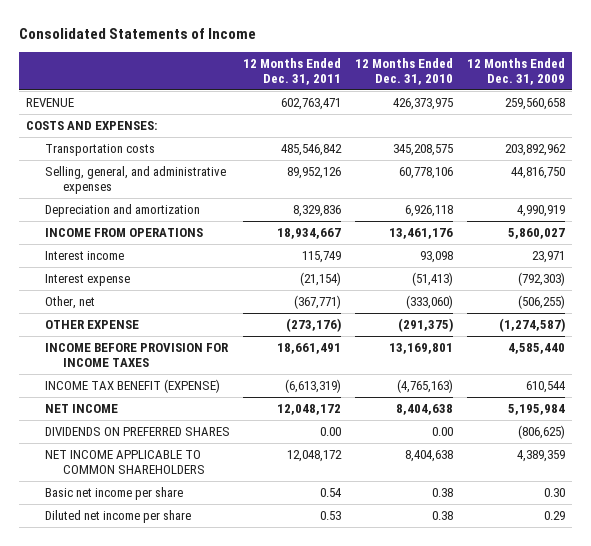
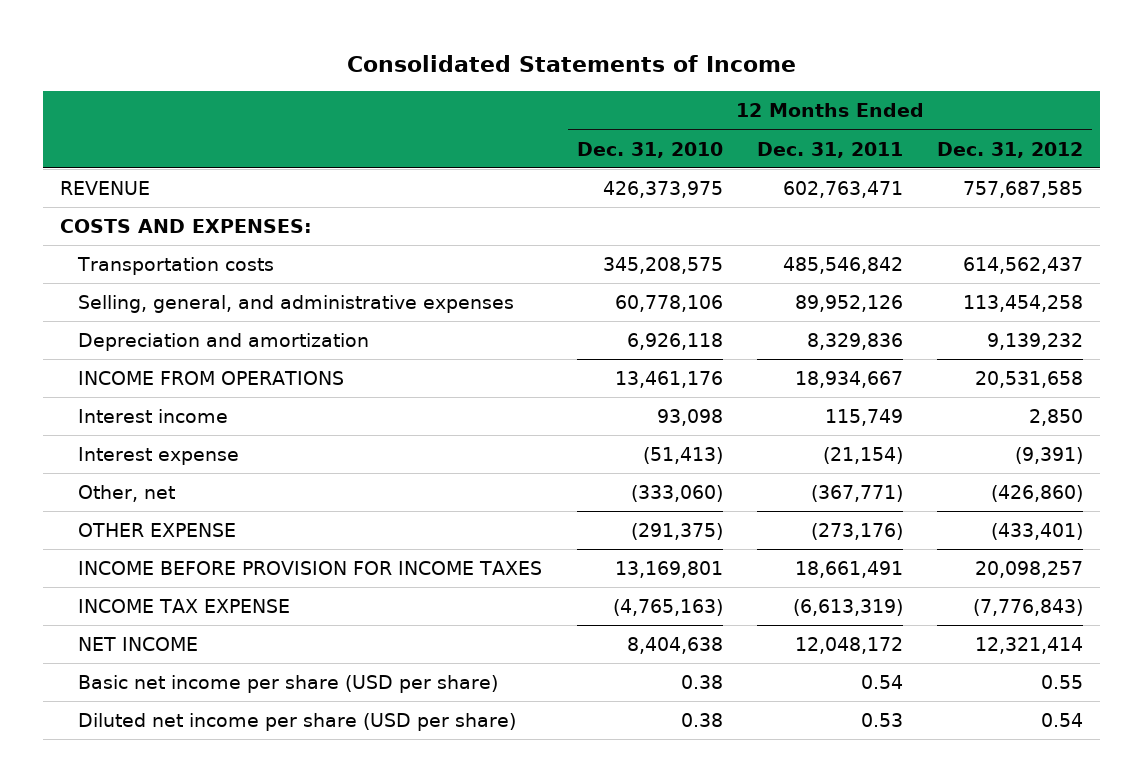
[466,57,565,86] 12 Months Ended Dec. 31, 2009 -> none
none -> [937,141,1084,158] Dec. 31, 2012
[44,378,220,393] INCOME TAX BENEFIT (EXPENSE) -> [78,599,291,614] INCOME TAX EXPENSE
[44,426,230,436] DIVIDENDS ON PREFERRED SHARES -> none
[44,449,205,475] NET INCOME APPLICABLE TO COMMON SHAREHOLDERS -> none
[44,486,183,500] Basic net income per share -> [78,675,499,694] Basic net income per share (USD per share)
[44,509,191,523] Diluted net income per share -> [78,713,517,732] Diluted net income per share (USD per share)

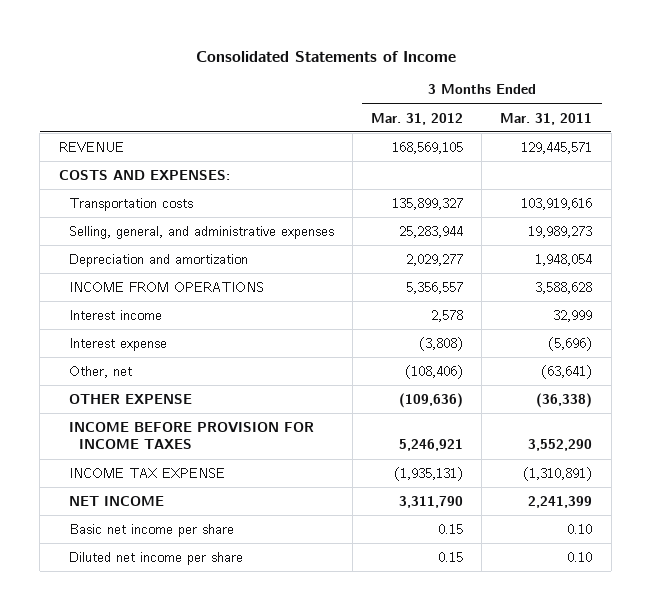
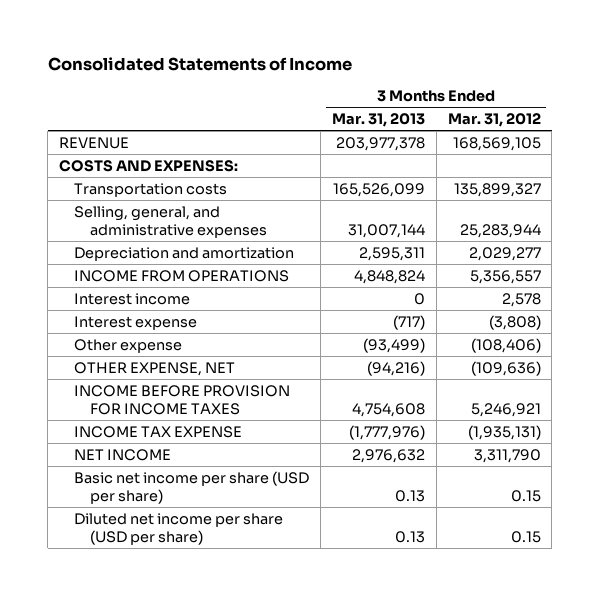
[500,112,593,125] Mar. 31, 2011 -> none
none -> [332,113,426,128] Mar. 31, 2013
[68,365,132,378] Other, net -> [74,338,183,353] Other expense
[68,393,192,404] OTHER EXPENSE -> [74,361,236,376] OTHER EXPENSE, NET
[68,523,234,537] Basic net income per share -> [74,470,310,504] Basic net income per share (USD per share)
[68,551,243,565] Diluted net income per share -> [74,512,284,545] Diluted net income per share (USD per share)

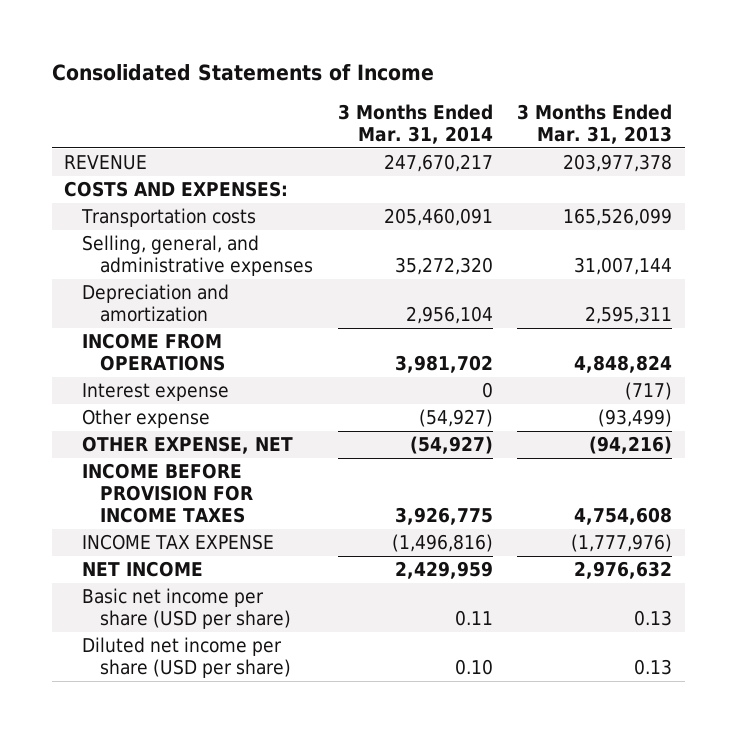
[447,113,541,128] Mar. 31, 2012 -> none
none -> [337,103,493,144] 3 Months Ended Mar. 31, 2014
[74,292,191,305] Interest income -> none

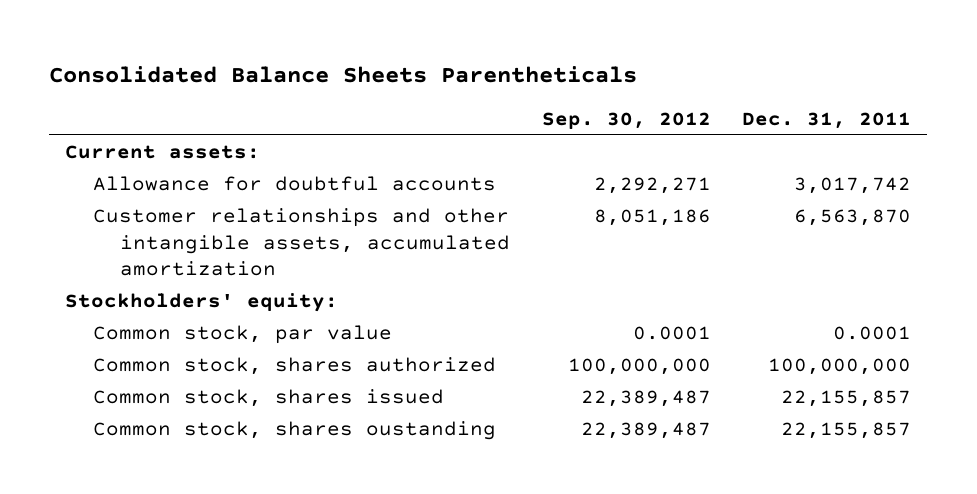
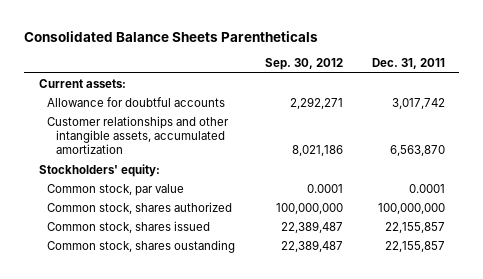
[593,209,711,227] 8,051,186 -> [291,145,343,157] 8,021,186

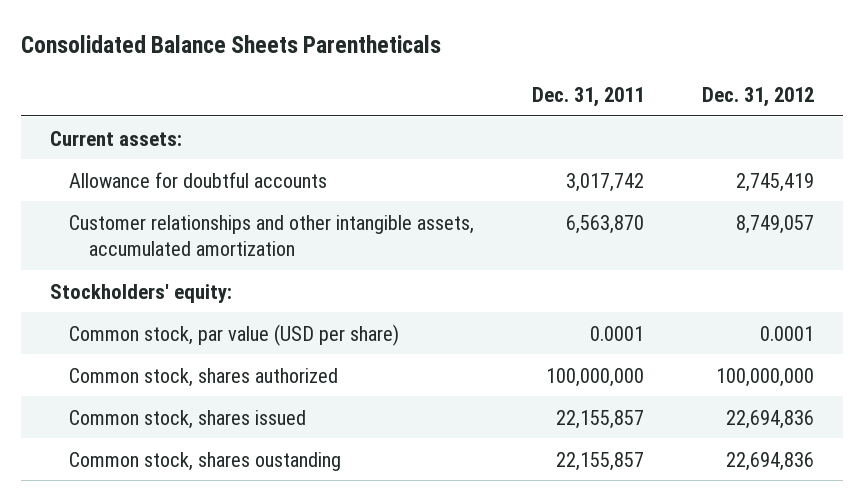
[264,58,343,71] Sep. 30, 2012 -> none
none -> [702,86,815,107] Dec. 31, 2012
[47,183,185,196] Common stock, par value -> [69,323,400,346] Common stock, par value (USD per share)

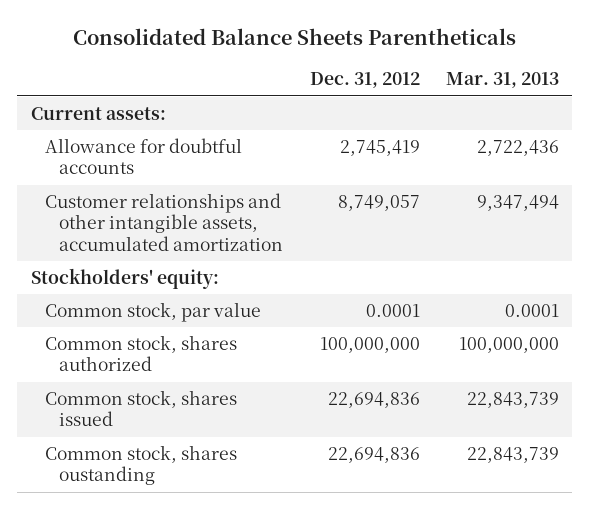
[532,86,645,107] Dec. 31, 2011 -> none
none -> [446,72,560,89] Mar. 31, 2013
[69,323,400,346] Common stock, par value (USD per share) -> [45,302,262,323] Common stock, par value

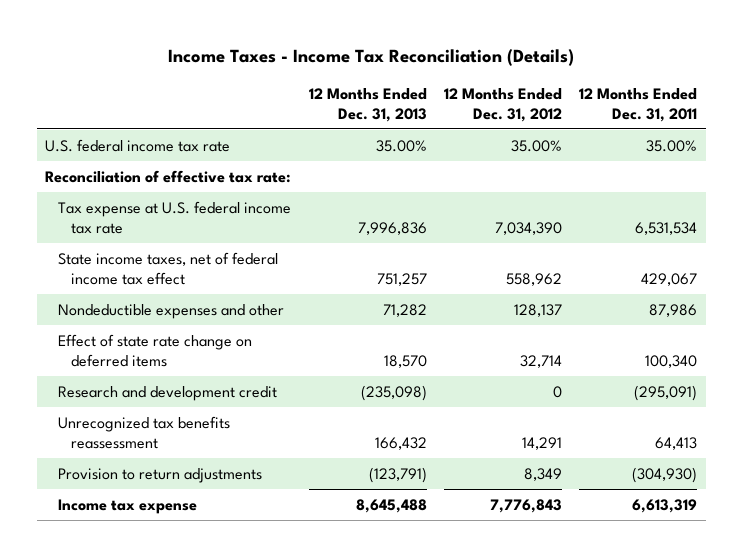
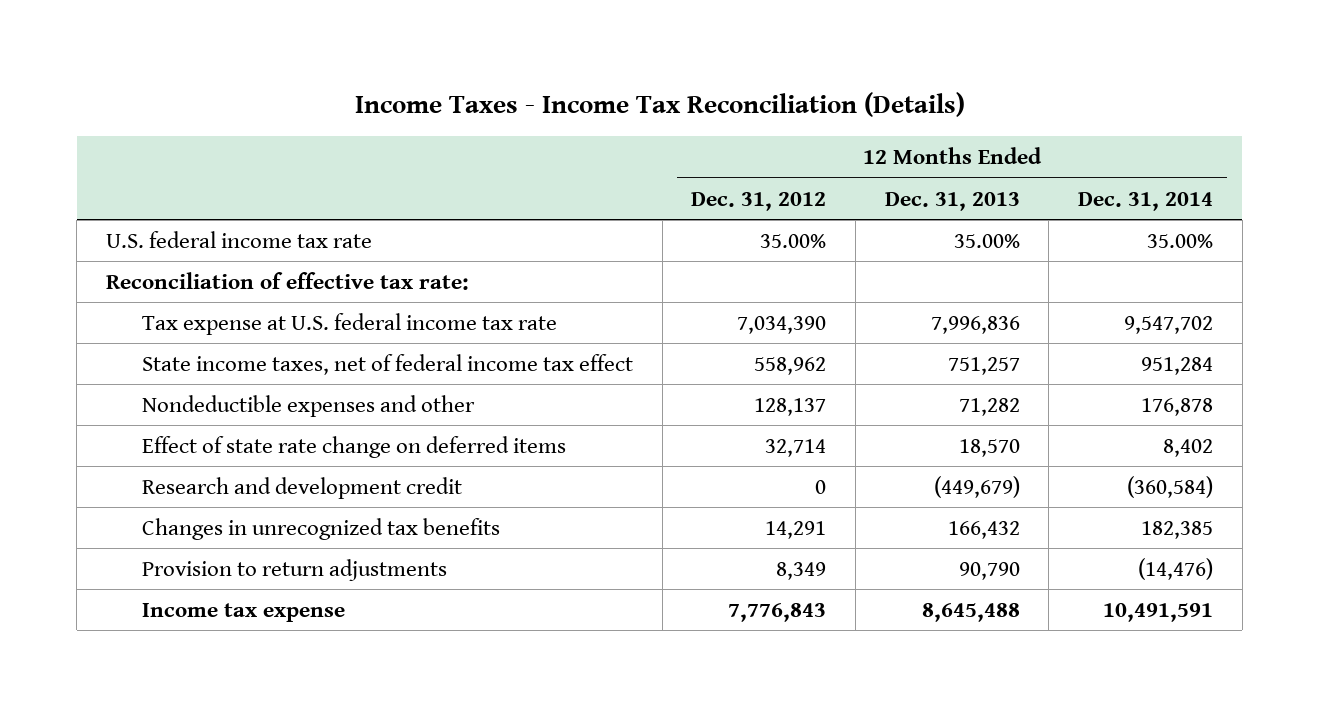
[579,87,698,122] 12 Months Ended Dec. 31, 2011 -> none
none -> [1077,191,1213,211] Dec. 31, 2014
[360,384,427,401] (235,098) -> [933,475,1020,498] (449,679)
[58,415,231,449] Unrecognized tax benefits reassessment -> [142,517,501,540] Changes in unrecognized tax benefits
[368,466,427,483] (123,791) -> [958,561,1020,580] 90,790

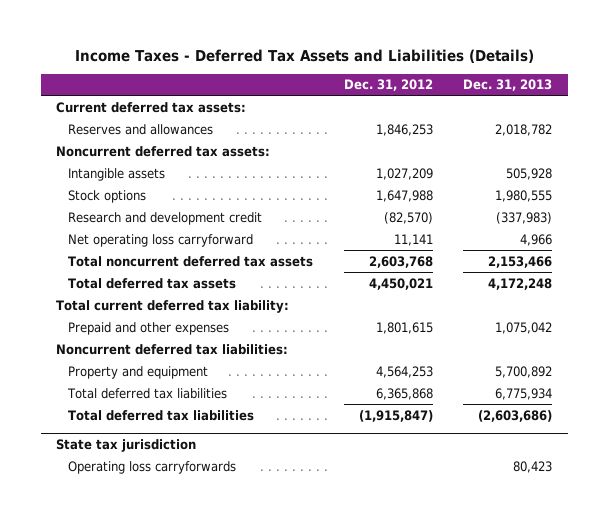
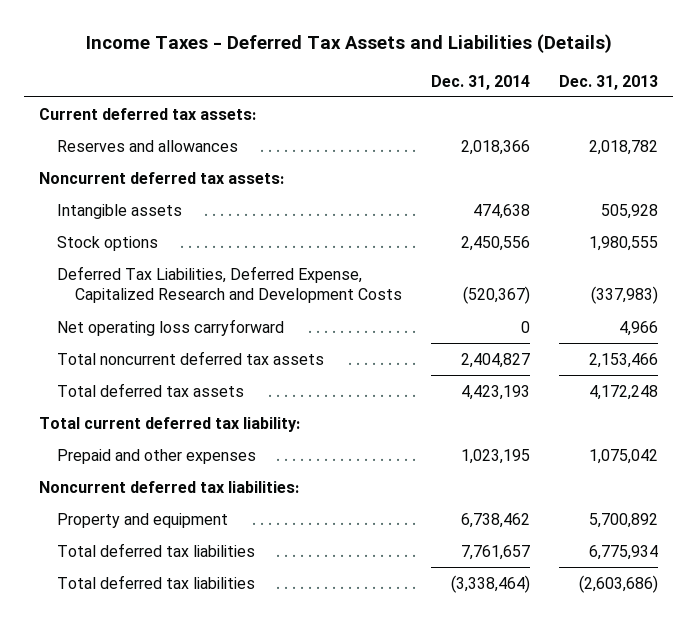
[343,79,433,92] Dec. 31, 2012 -> none
none -> [431,74,531,90] Dec. 31, 2014
[68,211,263,225] Research and development credit -> [56,265,402,304] Deferred Tax Liabilities, Deferred Expense, Capitalized Research and Development Costs
[56,439,197,453] State tax jurisdiction -> none
[68,460,237,474] Operating loss carryforwards -> none

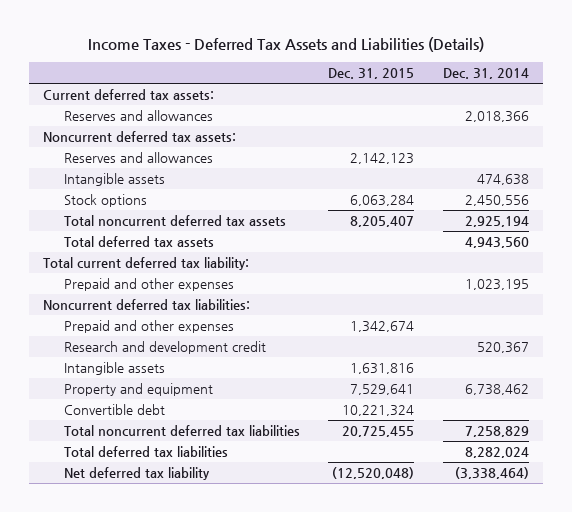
[559,74,659,90] Dec. 31, 2013 -> none
none -> [328,68,415,80] Dec. 31, 2015
none -> [63,152,213,164] Reserves and allowances
[56,265,402,304] Deferred Tax Liabilities, Deferred Expense, Capitalized Research and Development Costs -> none
[56,318,284,336] Net operating loss carryforward -> none
[461,352,531,368] 2,404,827 -> [464,216,529,228] 2,925,194
[461,384,531,400] 4,423,193 -> [464,237,529,249] 4,943,560
none -> [63,320,234,334] Prepaid and other expenses
none -> [63,341,266,355] Research and development credit
none -> [63,362,165,376] Intangible assets
none -> [63,404,165,416] Convertible debt
none -> [63,425,300,437] Total noncurrent deferred tax liabilities
[461,544,531,560] 7,761,657 -> [464,447,529,459] 8,282,024
[56,574,255,589] Total deferred tax liabilities -> [63,467,210,481] Net deferred tax liability

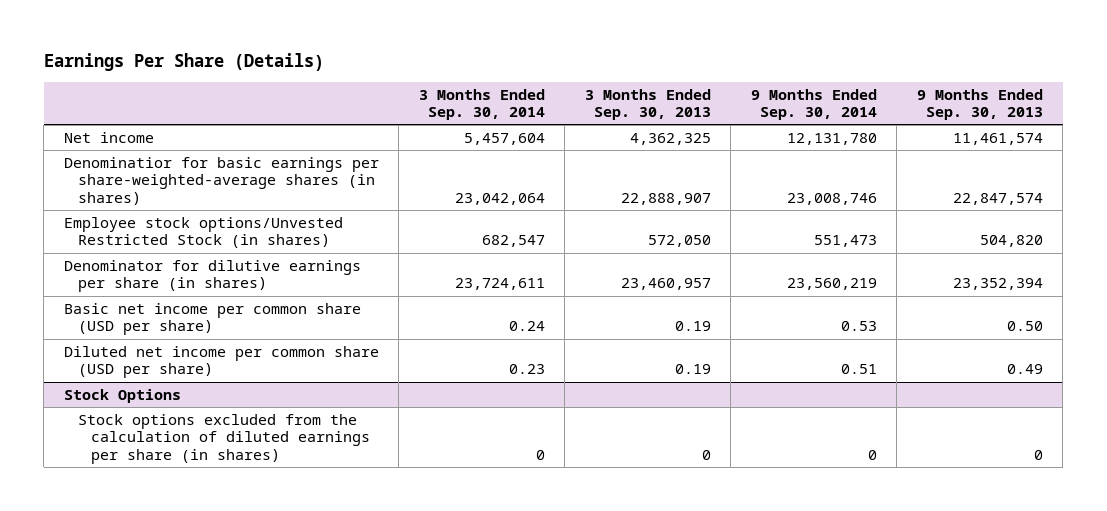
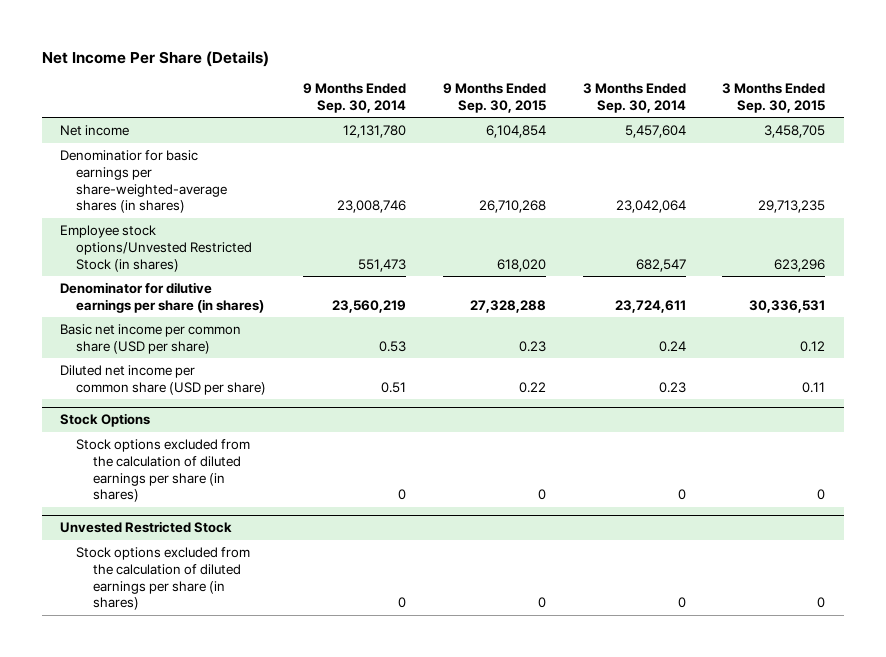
[43,52,324,71] Earnings Per Share (Details) -> [41,50,269,67] Net Income Per Share (Details)
[584,88,711,121] 3 Months Ended Sep. 30, 2013 -> none
[916,88,1043,121] 9 Months Ended Sep. 30, 2013 -> none
none -> [442,82,546,113] 9 Months Ended Sep. 30, 2015
none -> [722,82,826,113] 3 Months Ended Sep. 30, 2015
none -> [60,521,233,534] Unvested Restricted Stock
none -> [76,546,251,611] Stock options excluded from the calculation of diluted earnings per share (in shares)

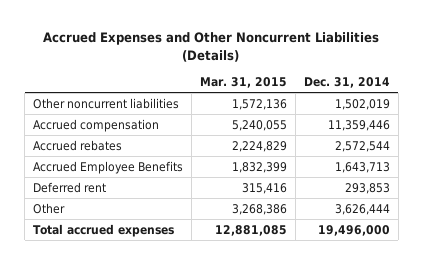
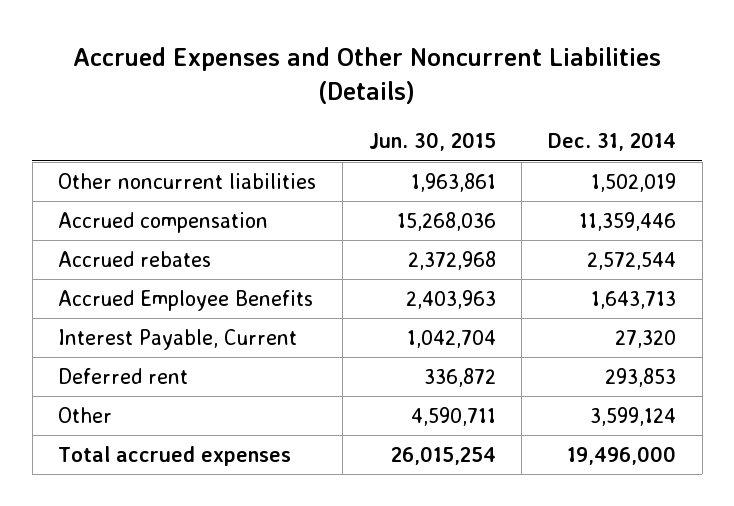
[199,77,287,89] Mar. 31, 2015 -> none
none -> [368,132,496,152] Jun. 30, 2015
none -> [58,328,298,350] Interest Payable, Current
[334,203,390,215] 3,626,444 -> [589,406,676,426] 3,599,124

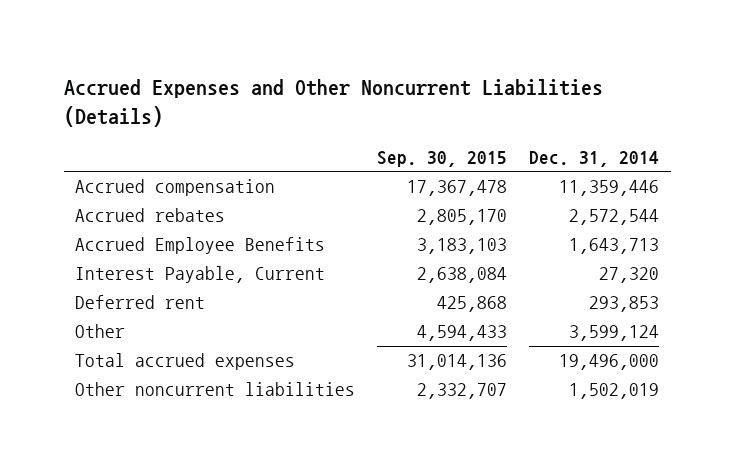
[368,132,496,152] Jun. 30, 2015 -> none
none -> [377,150,508,167] Sep. 30, 2015
[58,172,317,189] Other noncurrent liabilities -> [74,382,355,397] Other noncurrent liabilities

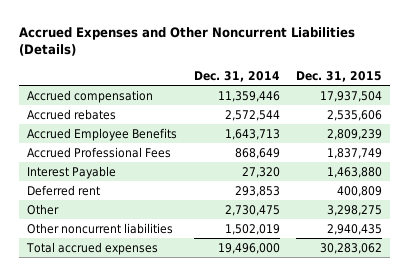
[377,150,508,167] Sep. 30, 2015 -> none
none -> [295,70,382,82] Dec. 31, 2015
none -> [27,146,172,158] Accrued Professional Fees
[74,266,325,284] Interest Payable, Current -> [27,165,117,179] Interest Payable
[569,325,660,342] 3,599,124 -> [224,204,280,216] 2,730,475
[74,353,295,371] Total accrued expenses -> [26,241,159,255] Total accrued expenses

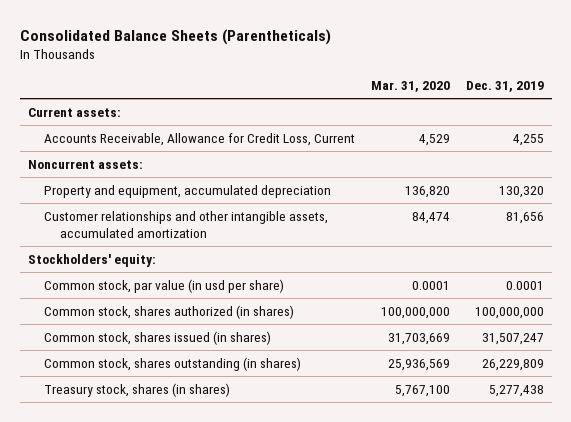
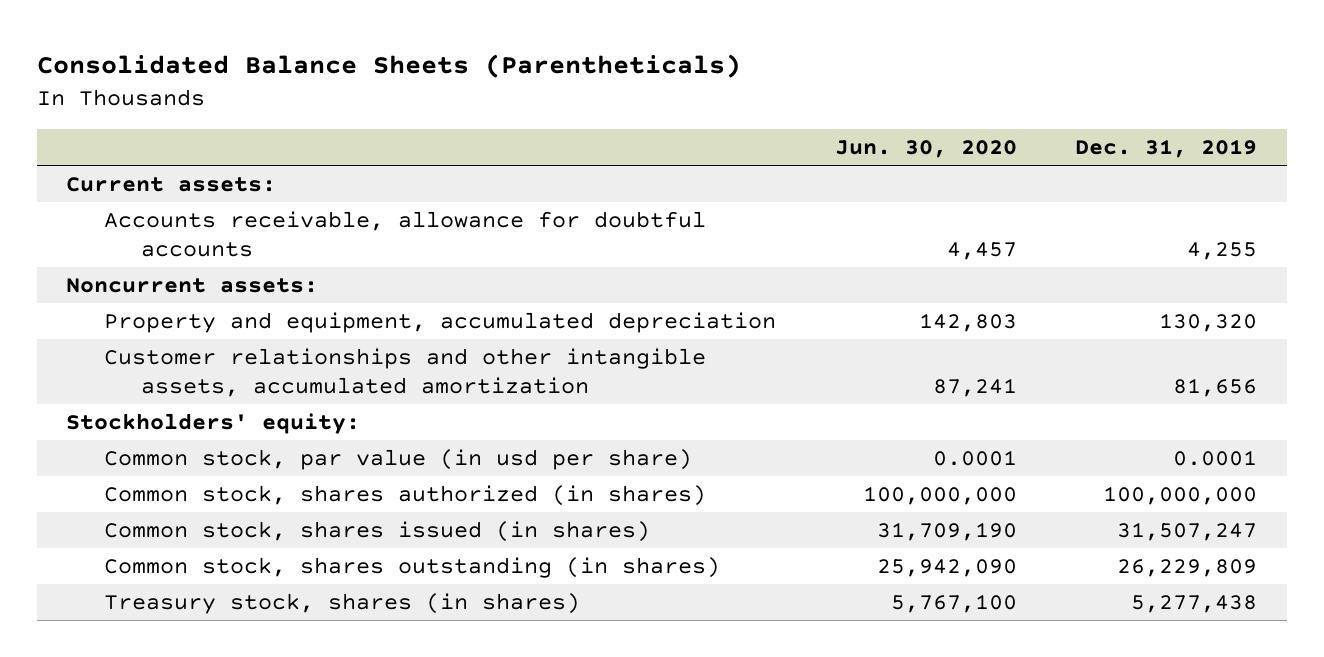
[370,81,450,93] Mar. 31, 2020 -> none
none -> [834,139,1017,158] Jun. 30, 2020
[43,132,355,146] Accounts Receivable, Allowance for Credit Loss, Current -> [103,211,706,258] Accounts receivable, allowance for doubtful accounts

